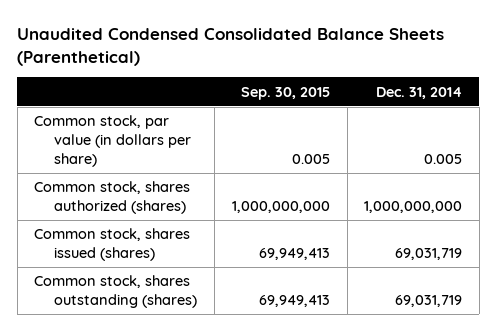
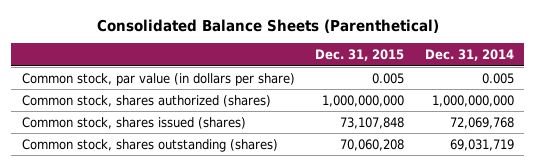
[17,27,445,66] Unaudited Condensed Consolidated Balance Sheets (Parenthetical) -> [96,18,439,33] Consolidated Balance Sheets (Parenthetical)
[240,86,330,100] Sep. 30, 2015 -> none
none -> [315,49,405,62] Dec. 31, 2015
[395,248,463,261] 69,031,719 -> [449,116,514,129] 72,069,768

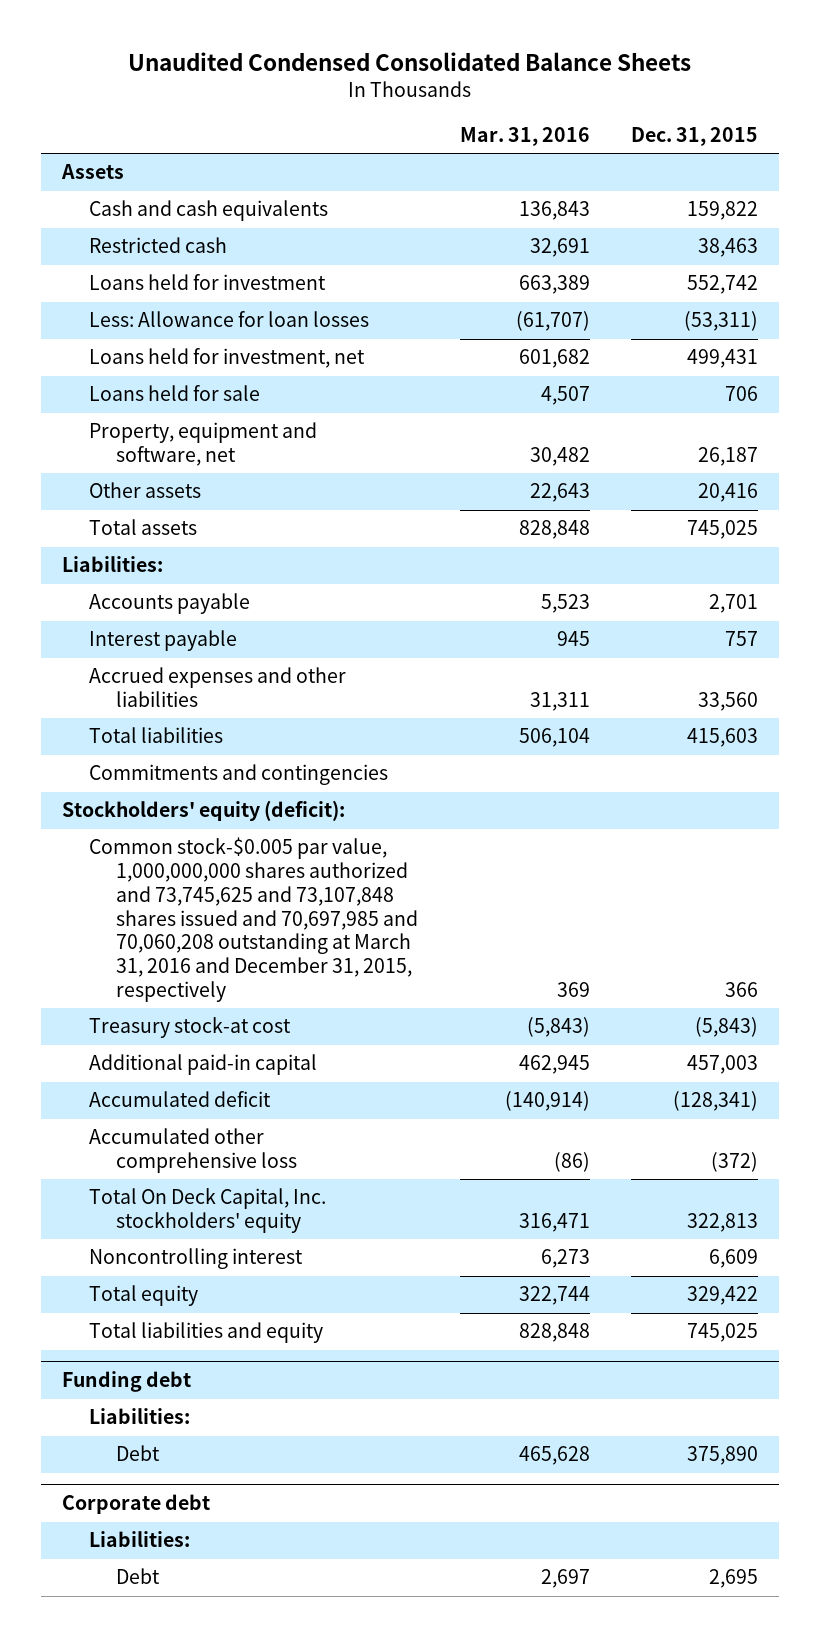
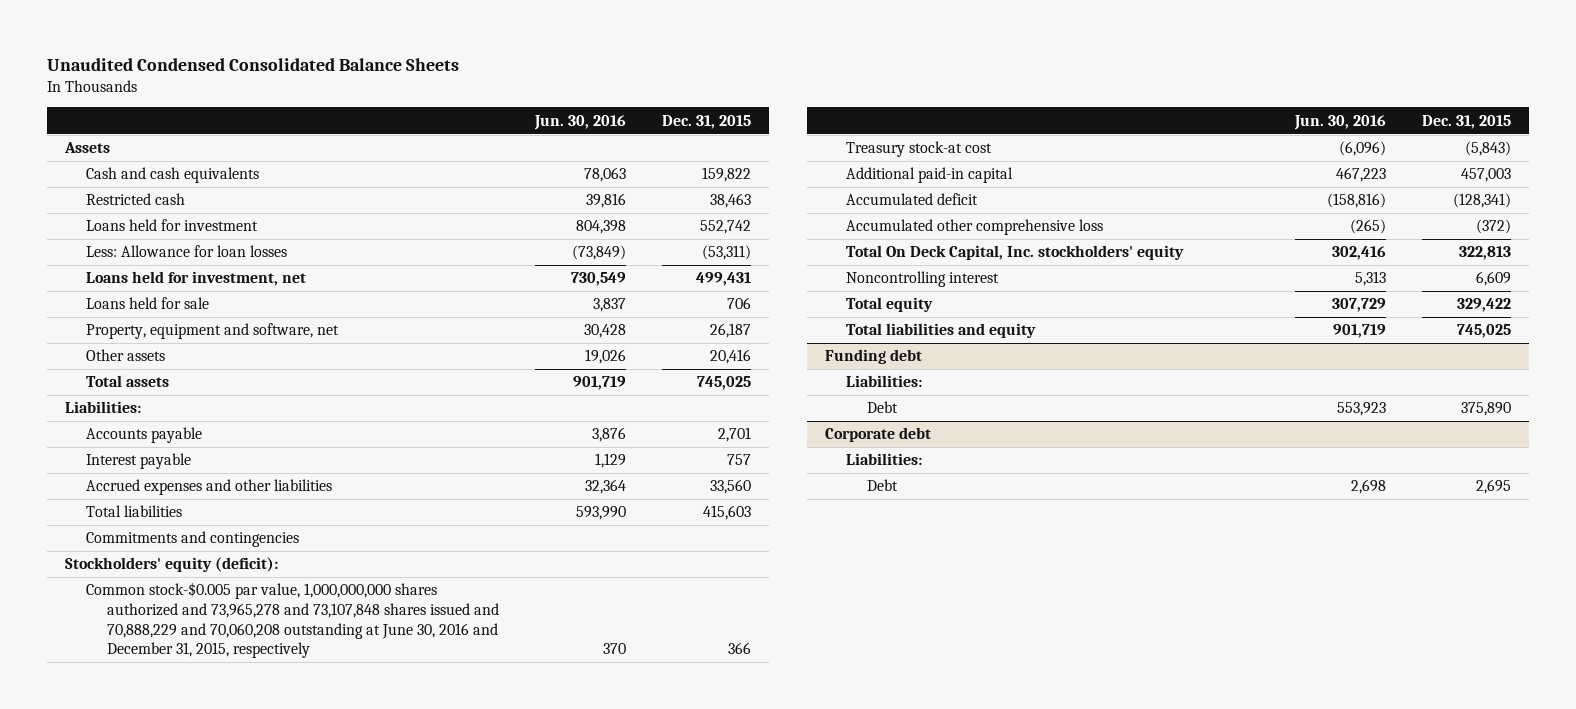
[459,127,590,147] Mar. 31, 2016 -> none
none -> [533,114,626,130] Jun. 30, 2016
[89,837,419,1002] Common stock-$0.005 par value, 1,000,000,000 shares authorized and 73,745,625 and 73,107,848 shares issued and 70,697,985 and 70,060,208 outstanding at March 31, 2016 and December 31, 2015, respectively -> [85,582,499,659] Common stock-$0.005 par value, 1,000,000,000 shares authorized and 73,965,278 and 73,107,848 shares issued and 70,888,229 and 70,060,208 outstanding at June 30, 2016 and December 31, 2015, respectively

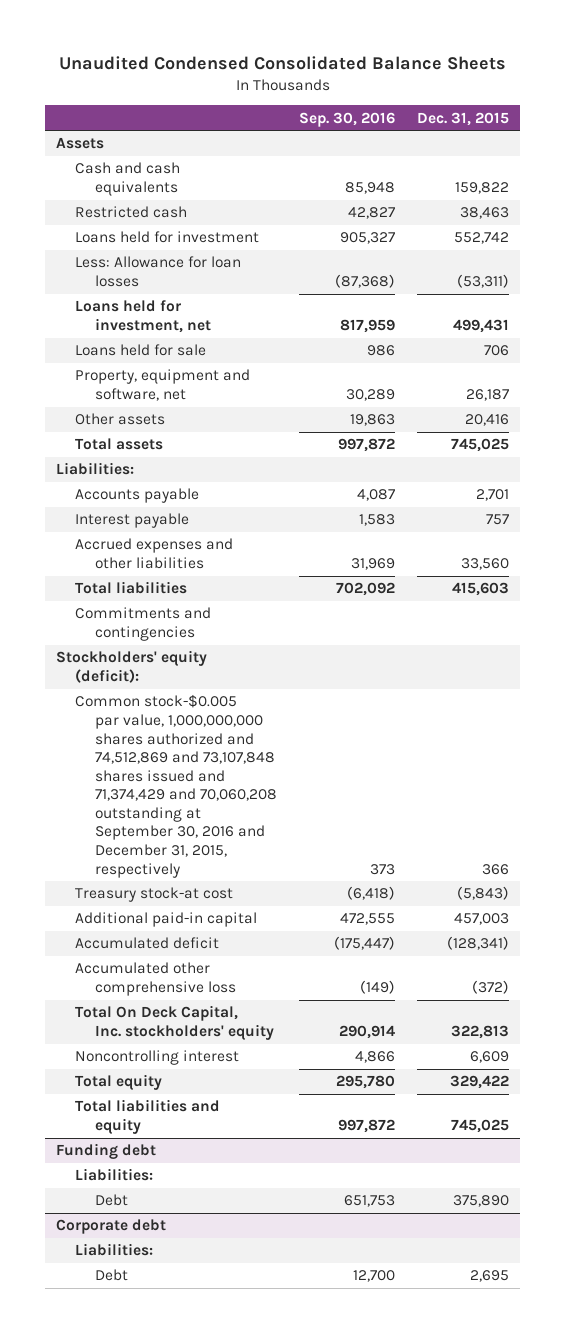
[533,114,626,130] Jun. 30, 2016 -> none
none -> [298,111,395,127] Sep. 30, 2016
[85,582,499,659] Common stock-$0.005 par value, 1,000,000,000 shares authorized and 73,965,278 and 73,107,848 shares issued and 70,888,229 and 70,060,208 outstanding at June 30, 2016 and December 31, 2015, respectively -> [75,694,277,878] Common stock-$0.005 par value, 1,000,000,000 shares authorized and 74,512,869 and 73,107,848 shares issued and 71,374,429 and 70,060,208 outstanding at September 30, 2016 and December 31, 2015, respectively

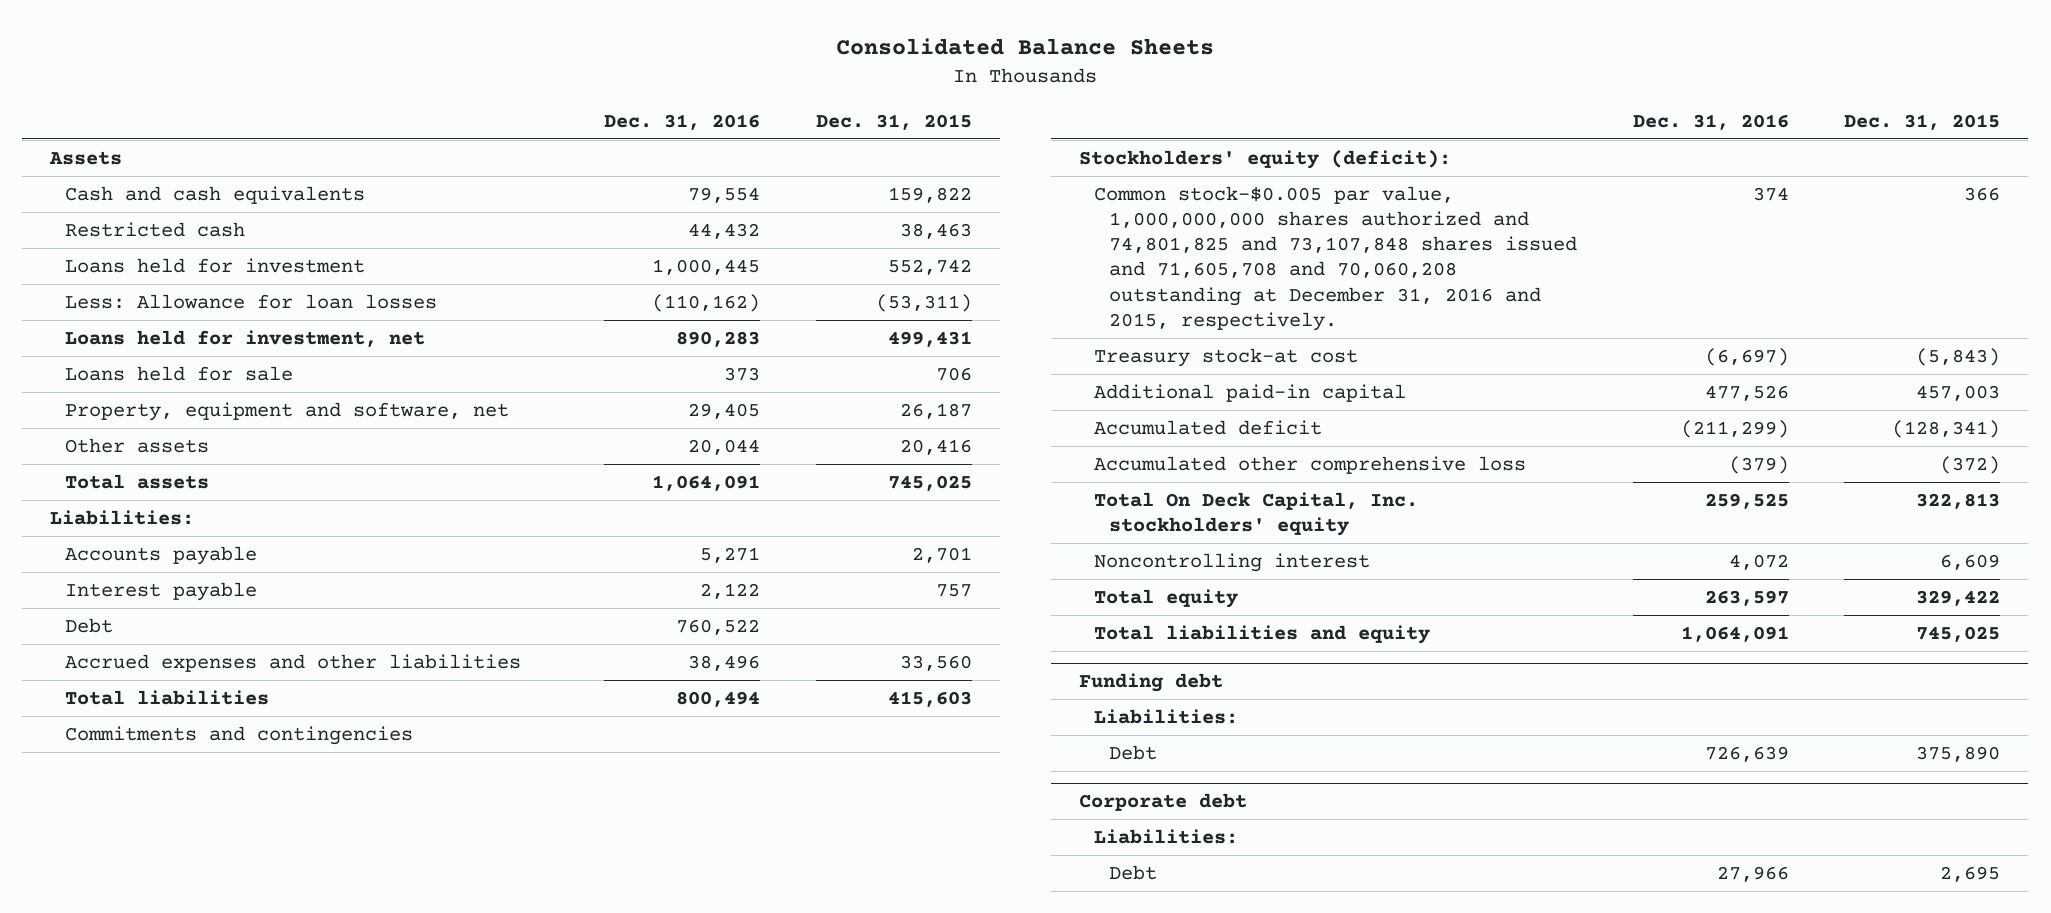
[58,56,506,71] Unaudited Condensed Consolidated Balance Sheets -> [836,38,1215,56] Consolidated Balance Sheets
[298,111,395,127] Sep. 30, 2016 -> none
none -> [604,113,761,130] Dec. 31, 2016
none -> [65,617,114,633] Debt
[75,694,277,878] Common stock-$0.005 par value, 1,000,000,000 shares authorized and 74,512,869 and 73,107,848 shares issued and 71,374,429 and 70,060,208 outstanding at September 30, 2016 and December 31, 2015, respectively -> [1094,185,1577,331] Common stock-$0.005 par value, 1,000,000,000 shares authorized and 74,801,825 and 73,107,848 shares issued and 71,605,708 and 70,060,208 outstanding at December 31, 2016 and 2015, respectively.

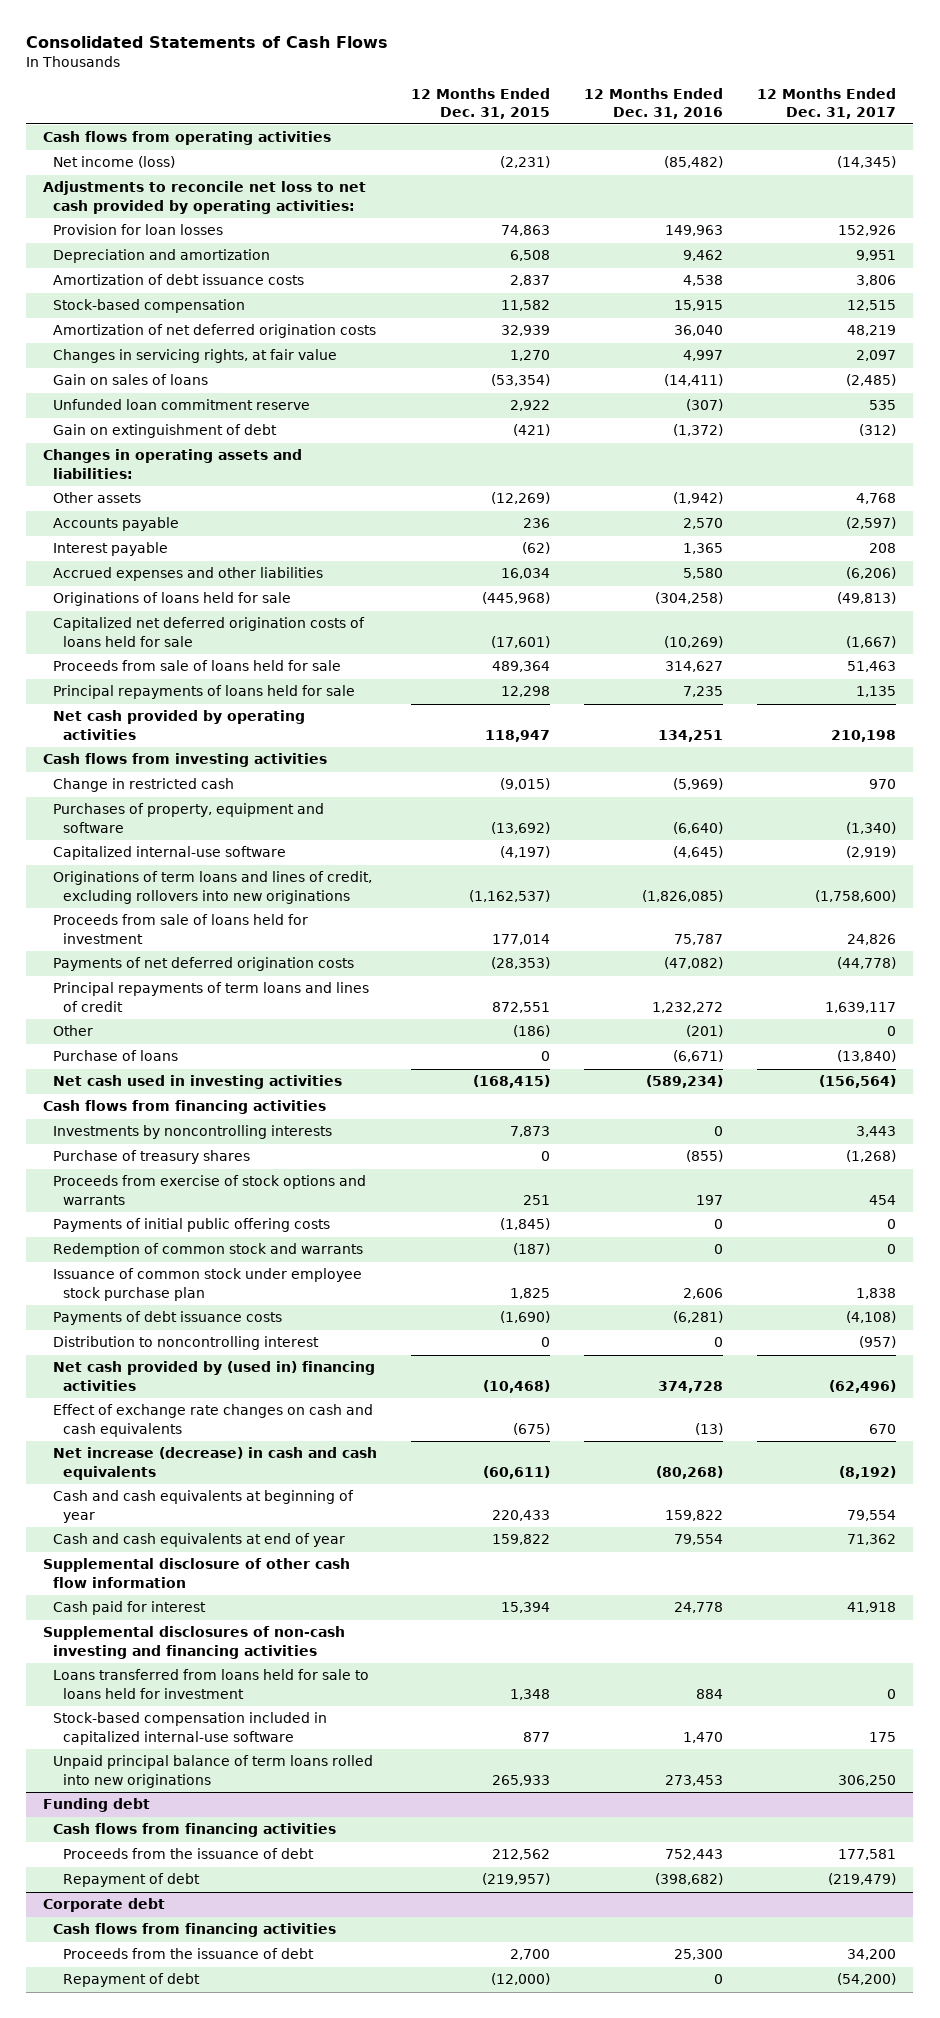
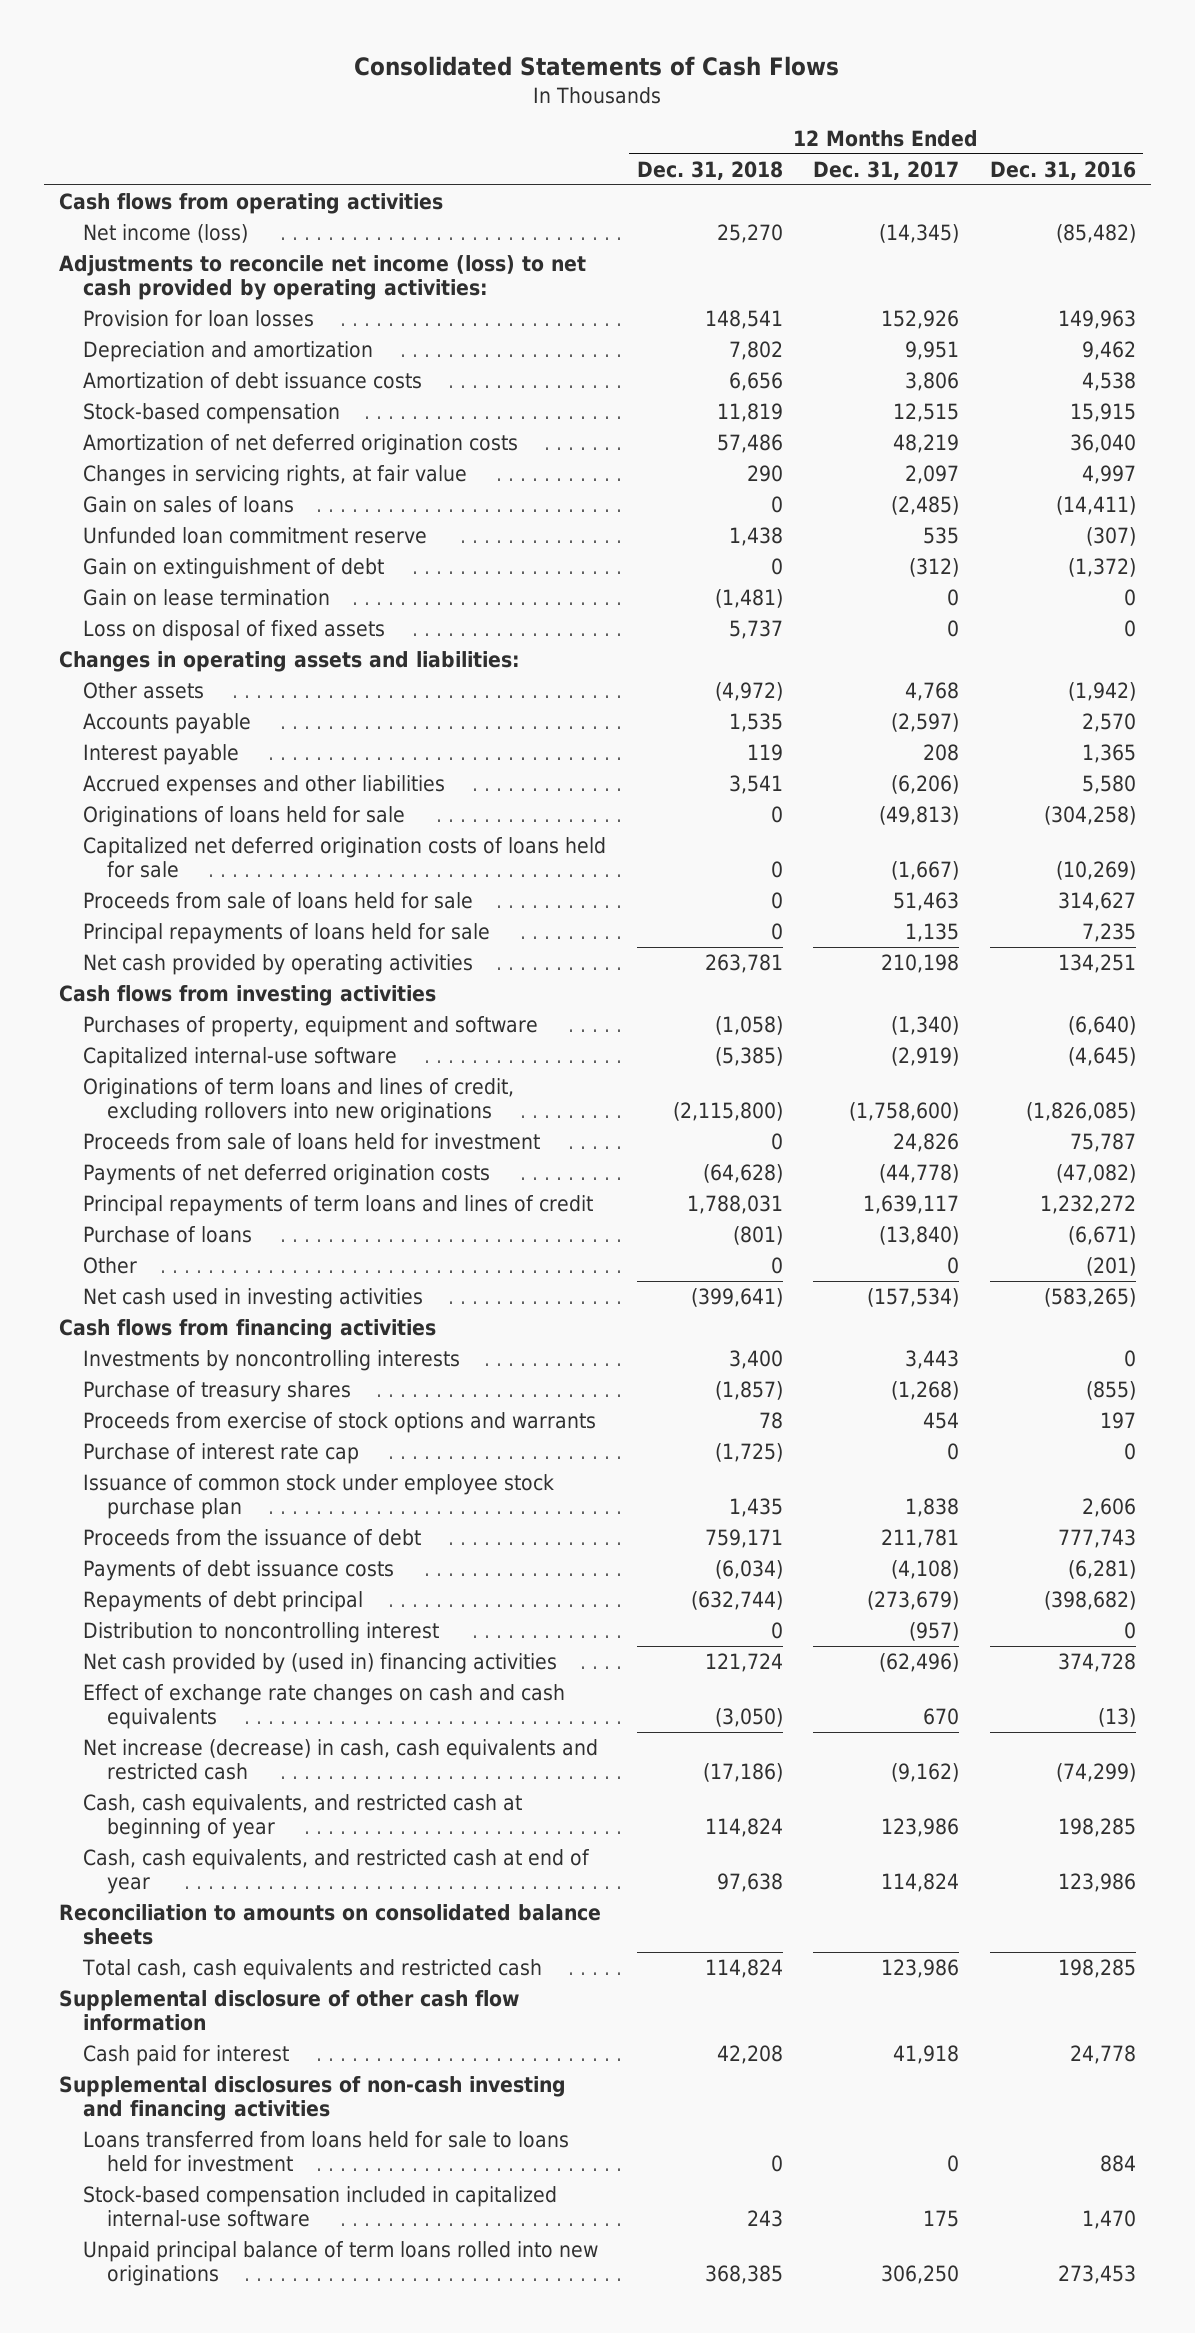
[411,87,551,119] 12 Months Ended Dec. 31, 2015 -> none
none -> [636,160,783,180] Dec. 31, 2018
[43,181,367,214] Adjustments to reconcile net loss to net cash provided by operating activities: -> [59,254,587,301] Adjustments to reconcile net income (loss) to net cash provided by operating activities:
none -> [83,588,331,606] Gain on lease termination
none -> [83,619,386,641] Loss on disposal of fixed assets
[53,778,235,793] Change in restricted cash -> none
[53,1025,94,1037] Other -> [83,1256,138,1274] Other
[646,1075,724,1089] (589,234) -> [1043,1287,1136,1307] (583,265)
[819,1075,897,1089] (156,564) -> [867,1287,960,1307] (157,534)
[53,1218,331,1233] Payments of initial public offering costs -> none
[53,1243,364,1258] Redemption of common stock and warrants -> none
none -> [83,1442,360,1464] Purchase of interest rate cap
none -> [83,1528,422,1546] Proceeds from the issuance of debt
none -> [83,1590,364,1612] Repayments of debt principal
[53,1447,378,1480] Net increase (decrease) in cash and cash equivalents -> [83,1738,599,1781] Net increase (decrease) in cash, cash equivalents and restricted cash
[656,1465,724,1479] (80,268) -> [1055,1763,1136,1783] (74,299)
[839,1465,897,1479] (8,192) -> [891,1763,960,1783] (9,162)
[53,1490,355,1523] Cash and cash equivalents at beginning of year -> [83,1793,523,1840] Cash, cash equivalents, and restricted cash at beginning of year
[665,1509,724,1521] 159,822 -> [1057,1818,1136,1838] 198,285
[847,1509,897,1521] 79,554 -> [881,1818,960,1838] 123,986
[53,1533,346,1548] Cash and cash equivalents at end of year -> [83,1848,591,1895] Cash, cash equivalents, and restricted cash at end of year
[674,1534,724,1546] 79,554 -> [1057,1873,1136,1893] 123,986
[847,1534,897,1546] 71,362 -> [881,1873,960,1893] 114,824
none -> [59,1903,602,1946] Reconciliation to amounts on consolidated balance sheets
none -> [82,1958,543,1980] Total cash, cash equivalents and restricted cash
[43,1798,151,1813] Funding debt -> none
[53,1823,337,1838] Cash flows from financing activities -> none
[62,1848,314,1860] Proceeds from the issuance of debt -> none
[62,1873,200,1888] Repayment of debt -> none
[43,1898,166,1913] Corporate debt -> none
[53,1923,337,1938] Cash flows from financing activities -> none
[62,1948,314,1960] Proceeds from the issuance of debt -> none
[62,1973,200,1988] Repayment of debt -> none

